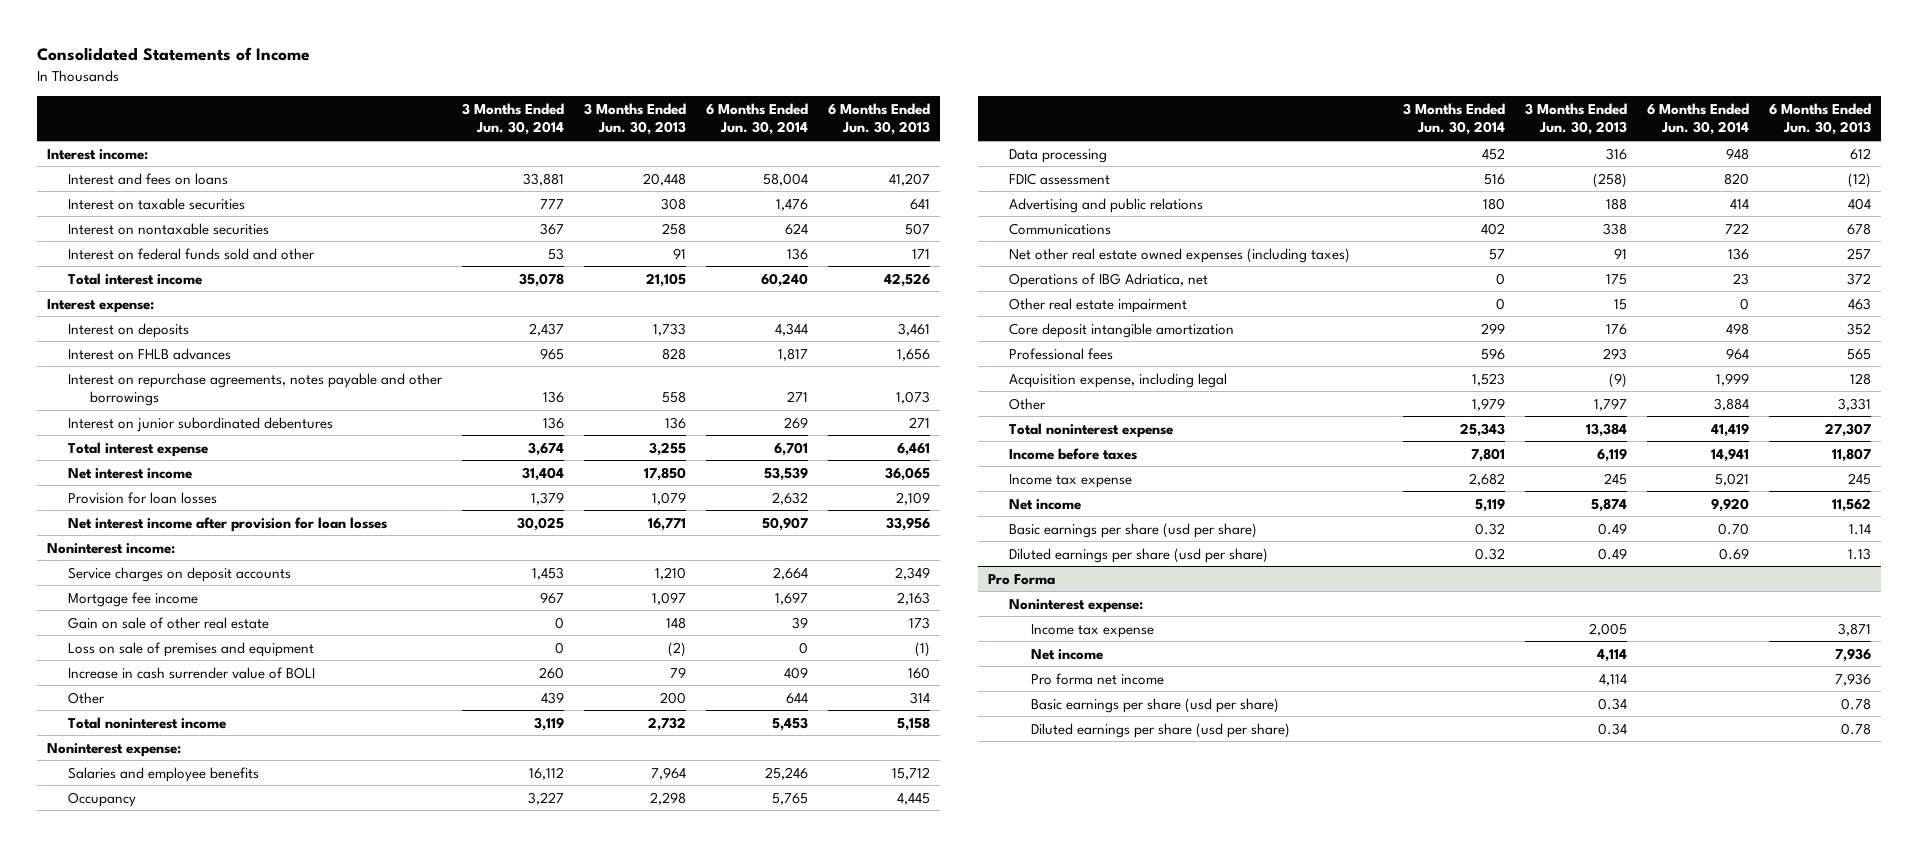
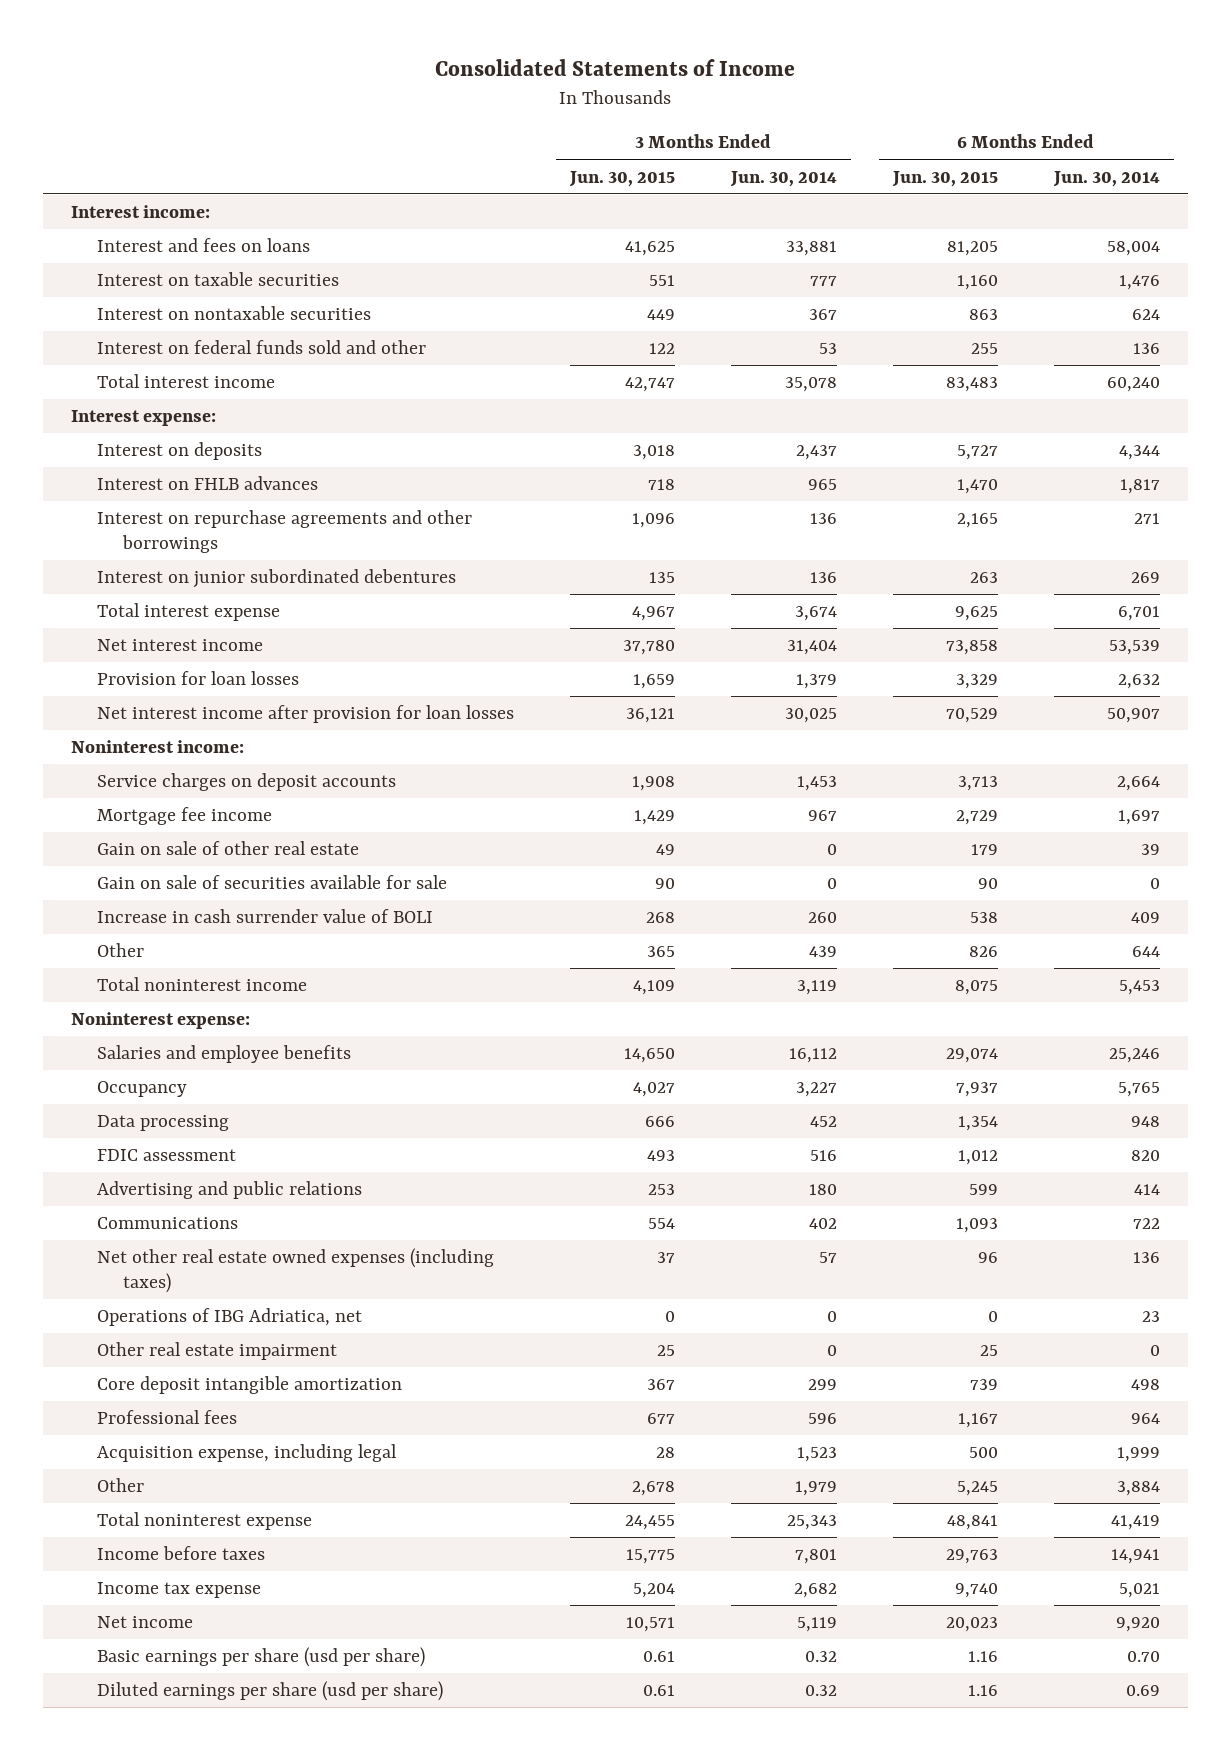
[584,102,687,136] 3 Months Ended Jun. 30, 2013 -> none
[827,102,930,136] 6 Months Ended Jun. 30, 2013 -> none
none -> [568,170,675,187] Jun. 30, 2015
none -> [891,170,998,187] Jun. 30, 2015
[68,372,444,407] Interest on repurchase agreements, notes payable and other borrowings -> [96,510,472,554] Interest on repurchase agreements and other borrowings
[68,641,315,657] Loss on sale of premises and equipment -> none
none -> [96,875,447,890] Gain on sale of securities available for sale
[987,573,1055,585] Pro Forma -> none
[1009,598,1144,613] Noninterest expense: -> none
[1030,623,1154,638] Income tax expense -> none
[1030,648,1103,660] Net income -> none
[1030,672,1164,685] Pro forma net income -> none
[1030,697,1279,713] Basic earnings per share (usd per share) -> none
[1030,722,1290,738] Diluted earnings per share (usd per share) -> none

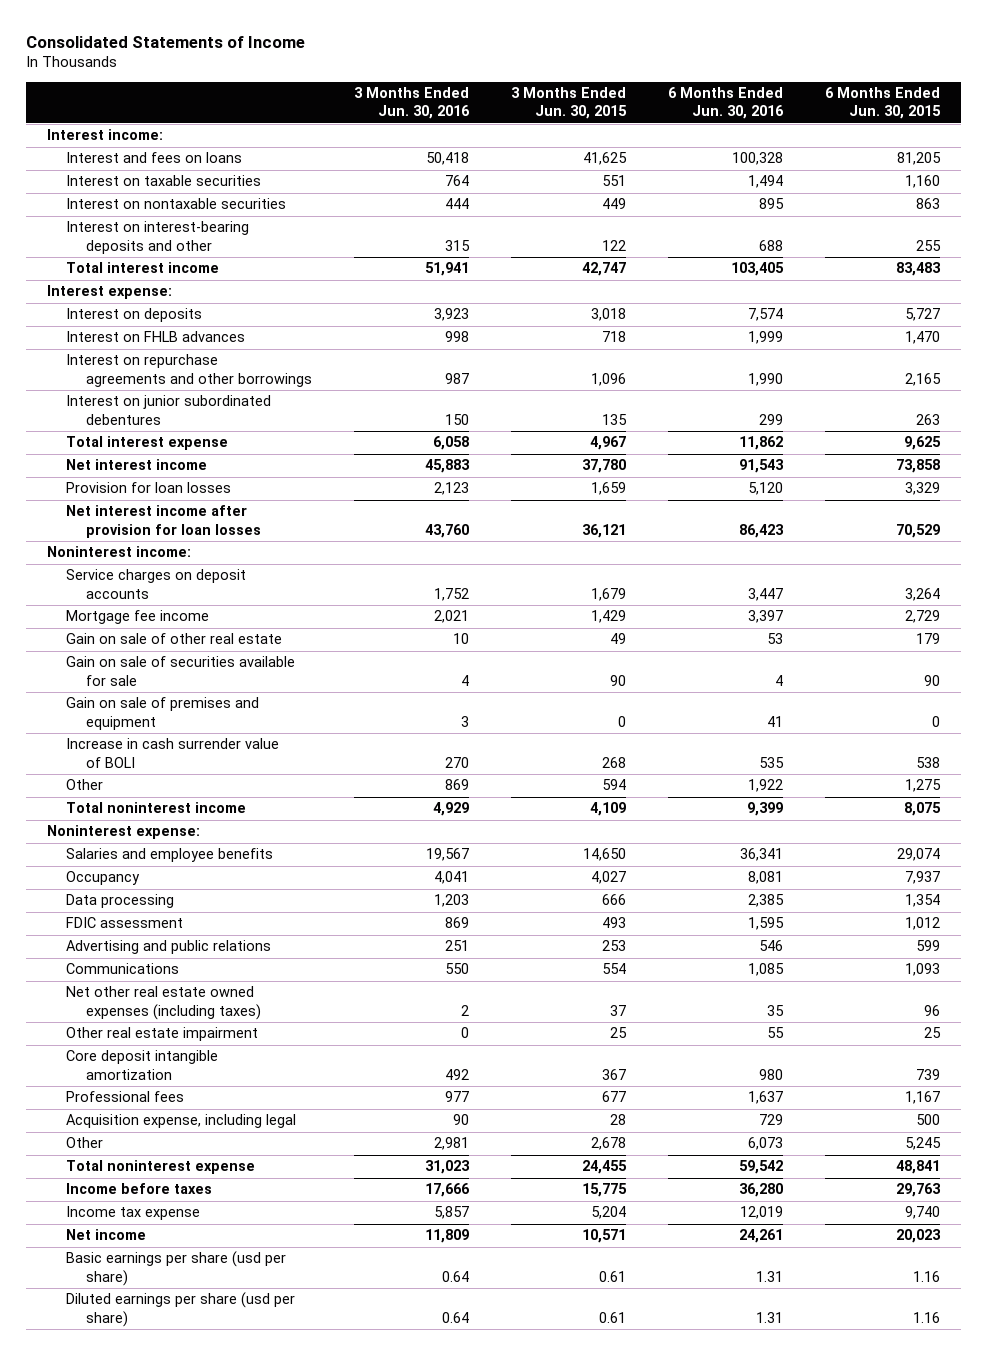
[729,170,837,187] Jun. 30, 2014 -> none
[1052,170,1160,187] Jun. 30, 2014 -> none
none -> [354,86,471,120] 3 Months Ended Jun. 30, 2016
none -> [668,86,785,120] 6 Months Ended Jun. 30, 2016
[96,340,426,355] Interest on federal funds sold and other -> [66,221,250,254] Interest on interest-bearing deposits and other
[631,776,675,792] 1,908 -> [591,587,627,601] 1,679
[957,776,998,792] 3,713 -> [905,587,941,601] 3,264
none -> [66,697,260,730] Gain on sale of premises and equipment
[646,946,675,958] 365 -> [602,779,627,791] 594
[968,946,998,958] 826 -> [905,779,942,793] 1,275
[96,1308,362,1327] Operations of IBG Adriatica, net -> none

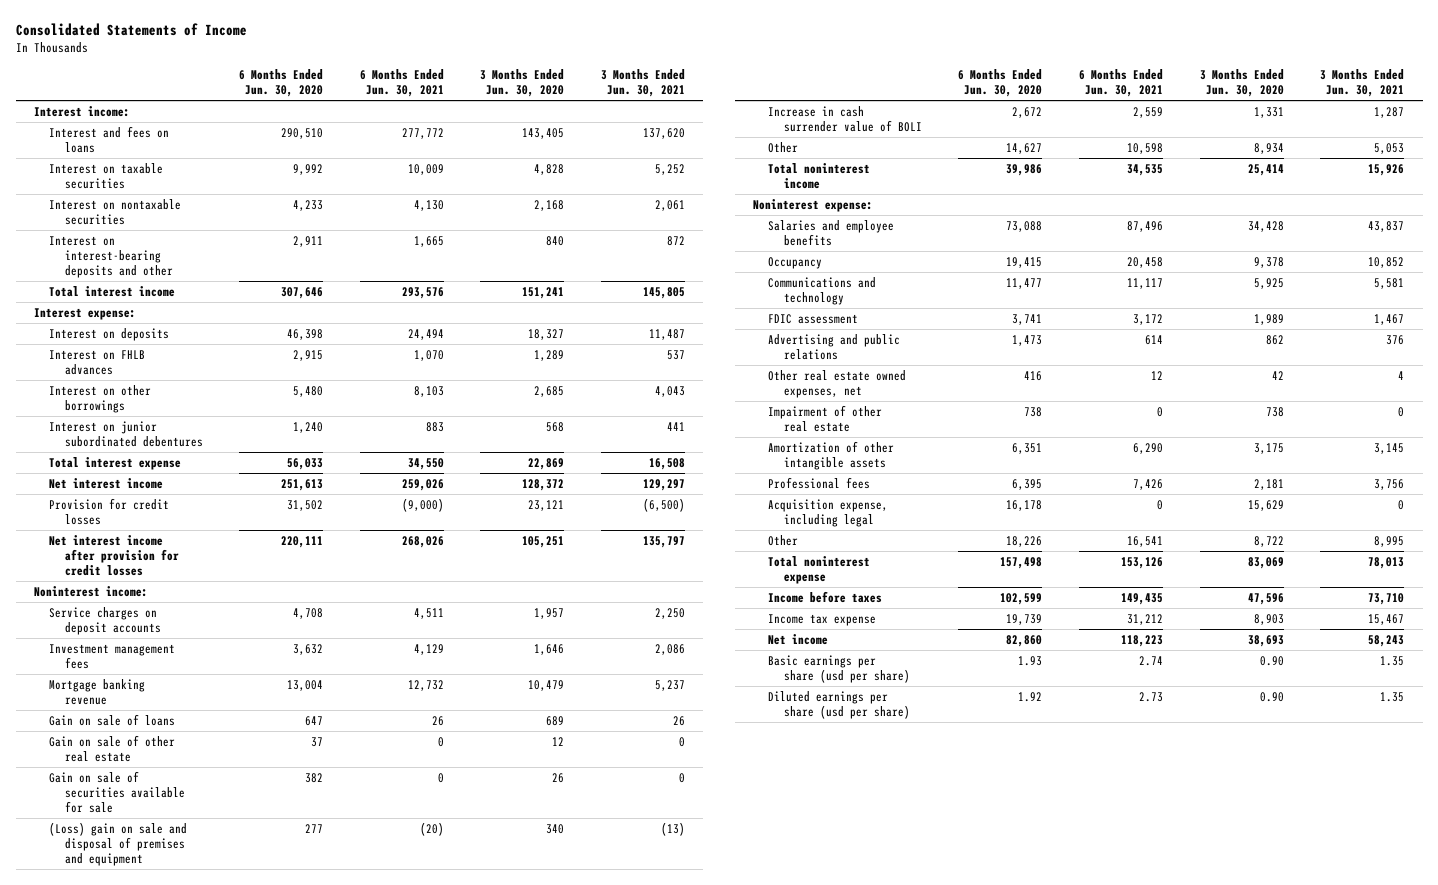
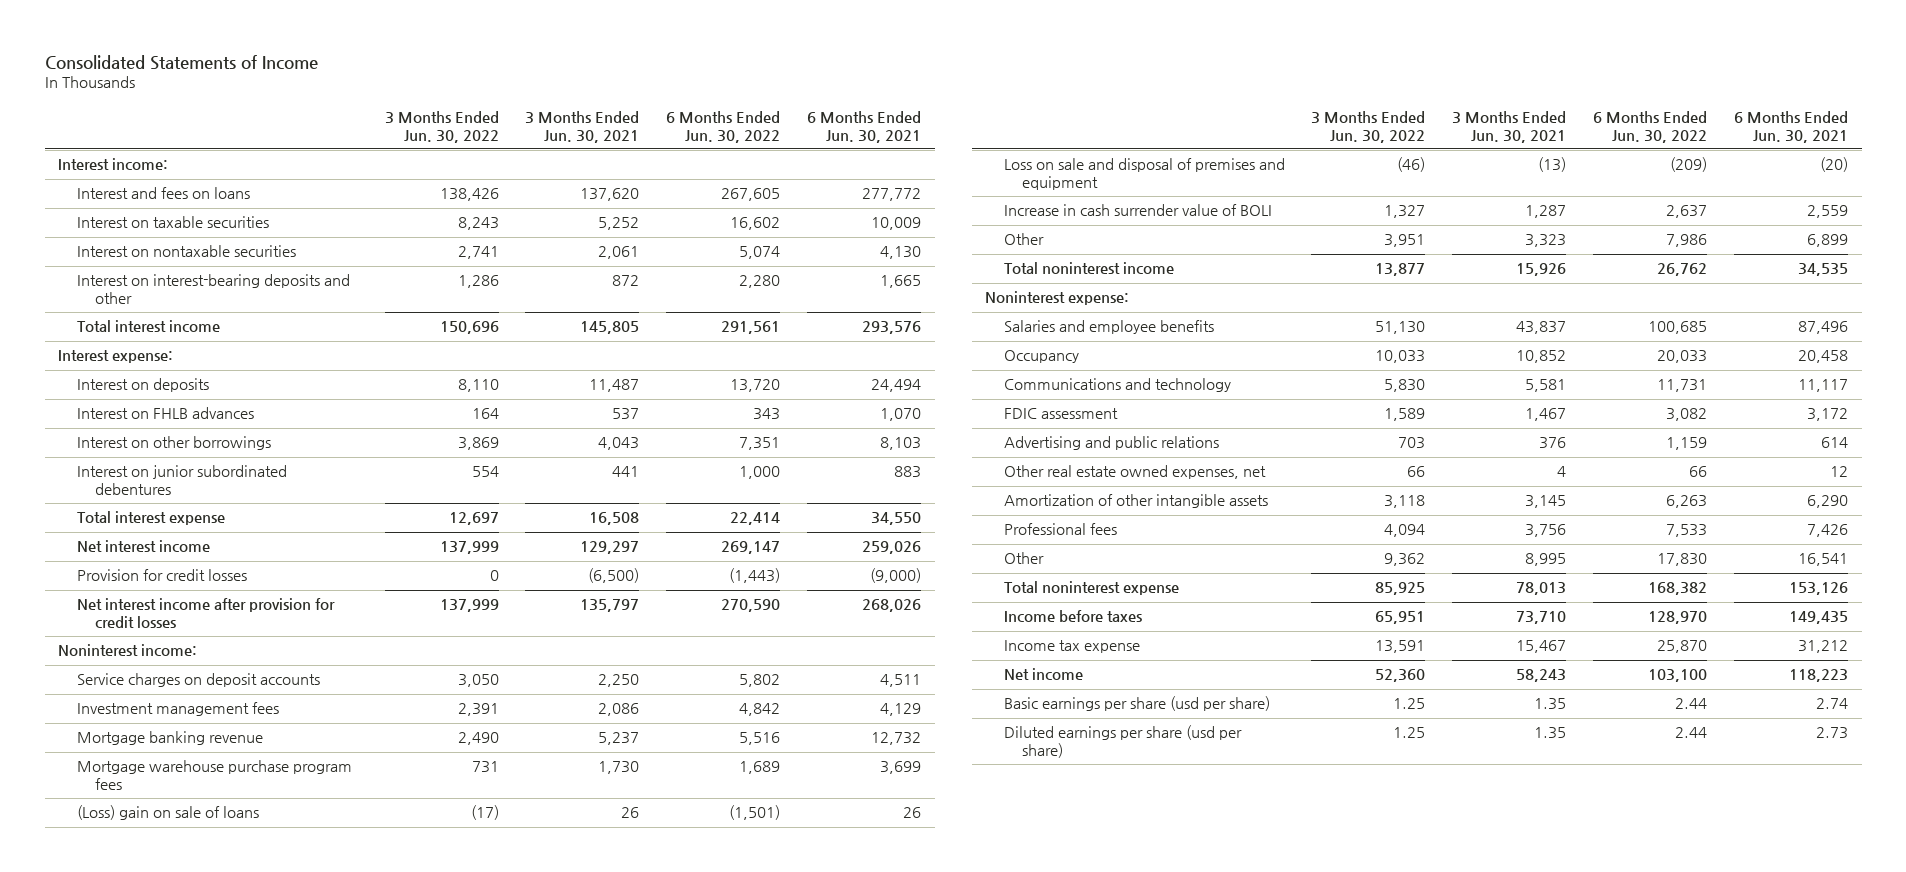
[239,69,324,98] 6 Months Ended Jun. 30, 2020 -> none
[480,69,565,98] 3 Months Ended Jun. 30, 2020 -> none
none -> [384,110,499,143] 3 Months Ended Jun. 30, 2022
none -> [666,110,781,143] 6 Months Ended Jun. 30, 2022
[49,734,176,762] Gain on sale of other real estate -> none
[49,770,185,814] Gain on sale of securities available for sale -> none
none -> [76,760,352,791] Mortgage warehouse purchase program fees
[49,713,176,726] Gain on sale of loans -> [76,805,259,821] (Loss) gain on sale of loans
[49,821,188,867] (Loss) gain on sale and disposal of premises and equipment -> [1003,158,1285,191] Loss on sale and disposal of premises and equipment
[1126,142,1163,154] 10,598 -> [1807,234,1849,248] 6,899
[1374,142,1405,154] 5,053 -> [1525,234,1567,248] 3,323
[768,404,883,432] Impairment of other real estate -> none
[768,498,889,527] Acquisition expense, including legal -> none

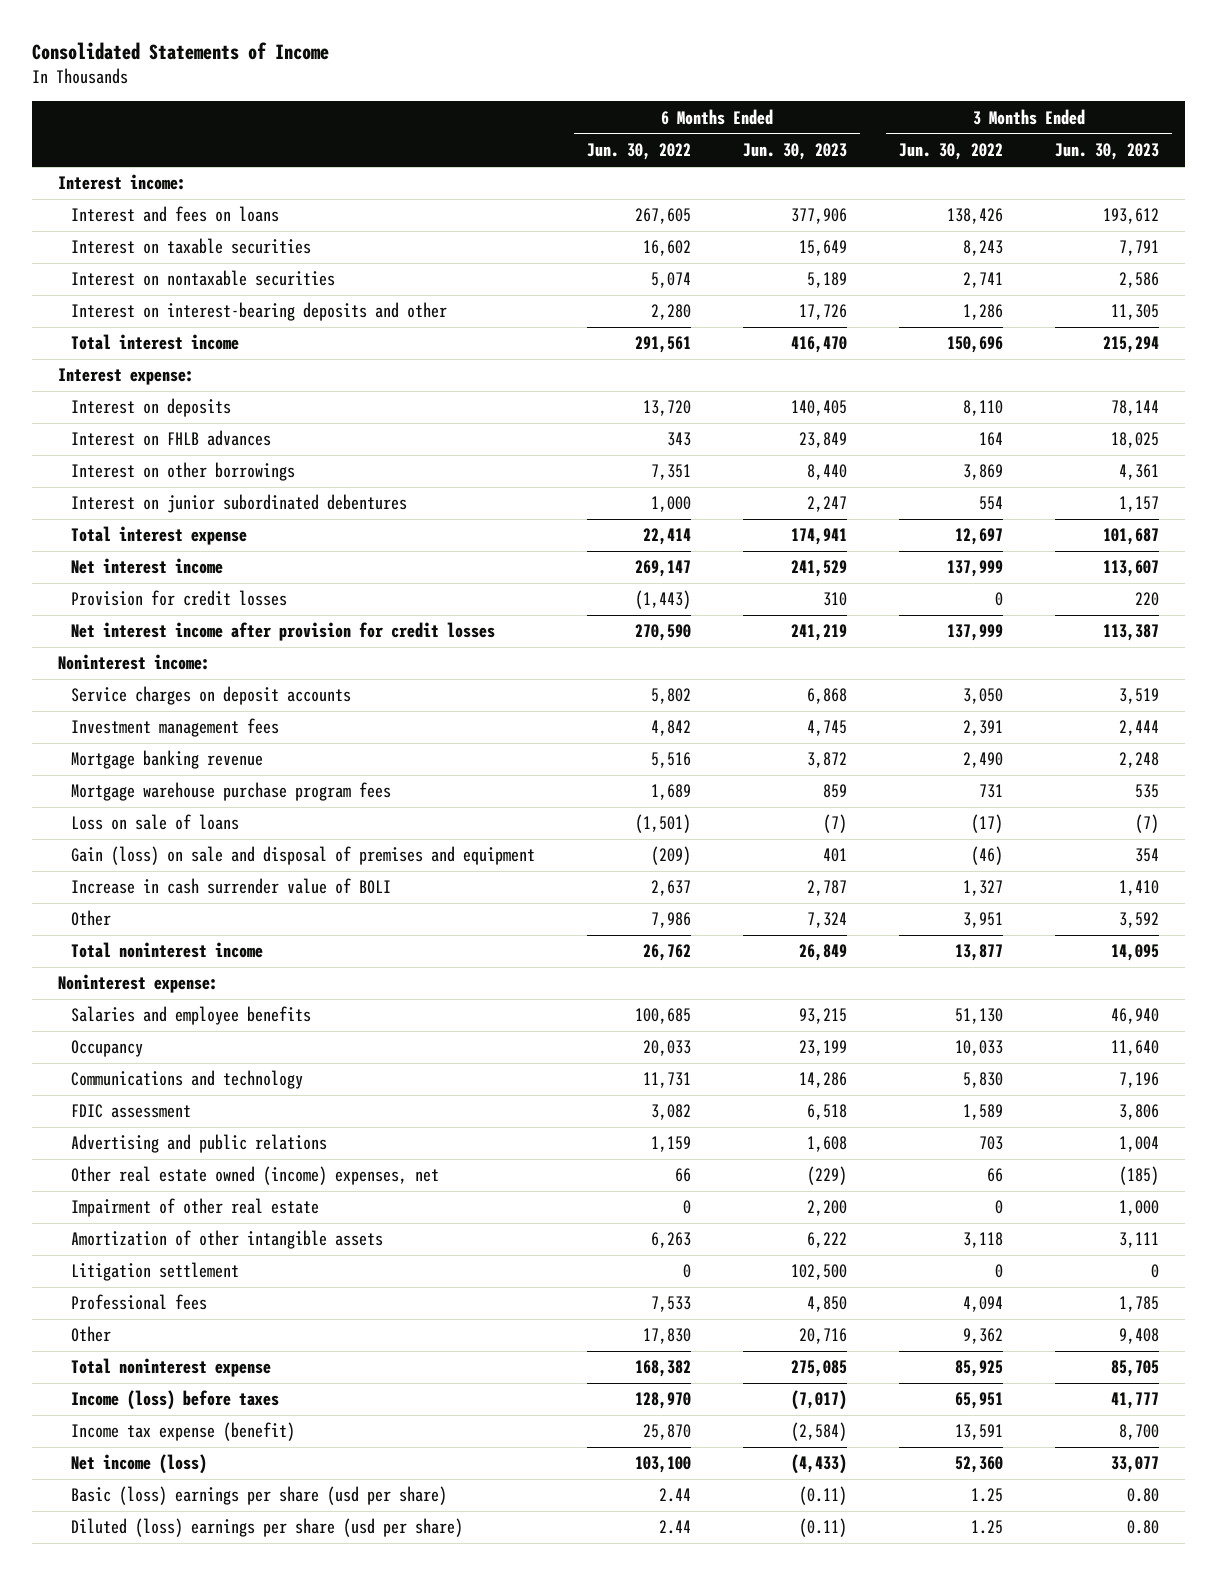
[525,110,640,143] 3 Months Ended Jun. 30, 2021 -> none
[807,110,922,143] 6 Months Ended Jun. 30, 2021 -> none
none -> [743,143,848,161] Jun. 30, 2023
none -> [1055,143,1160,161] Jun. 30, 2023
[76,805,259,821] (Loss) gain on sale of loans -> [71,814,240,831] Loss on sale of loans
[1003,158,1285,191] Loss on sale and disposal of premises and equipment -> [71,846,536,866] Gain (loss) on sale and disposal of premises and equipment
[1003,465,1266,480] Other real estate owned expenses, net -> [71,1166,440,1186] Other real estate owned (income) expenses, net
none -> [71,1198,320,1218] Impairment of other real estate
none -> [71,1262,240,1282] Litigation settlement
[1003,610,1142,623] Income before taxes -> [71,1390,280,1411] Income (loss) before taxes
[1003,640,1140,654] Income tax expense -> [71,1422,296,1442] Income tax expense (benefit)
[1003,668,1083,681] Net income -> [71,1454,208,1475] Net income (loss)
[1003,696,1270,712] Basic earnings per share (usd per share) -> [71,1486,448,1506] Basic (loss) earnings per share (usd per share)
[1003,725,1242,759] Diluted earnings per share (usd per share) -> [71,1518,464,1538] Diluted (loss) earnings per share (usd per share)

